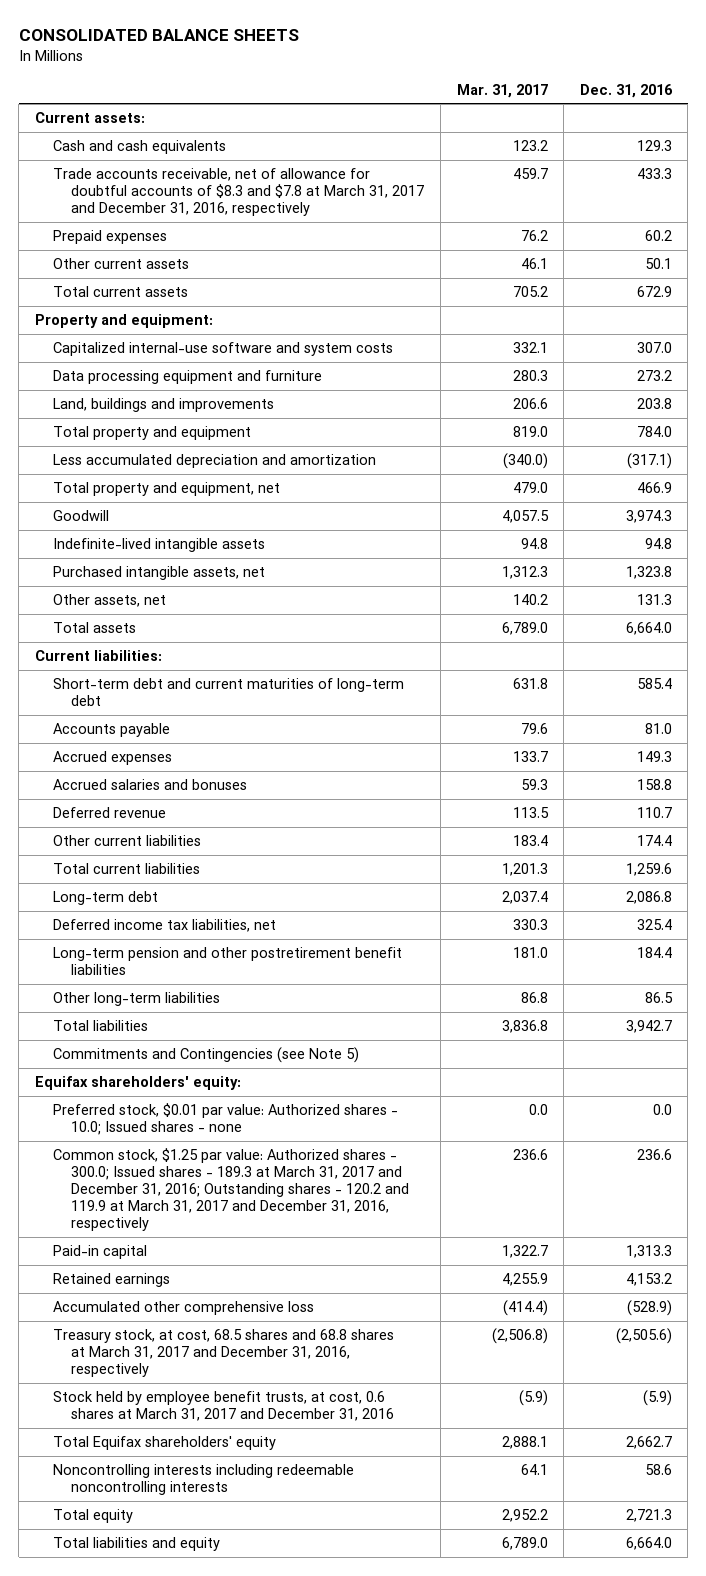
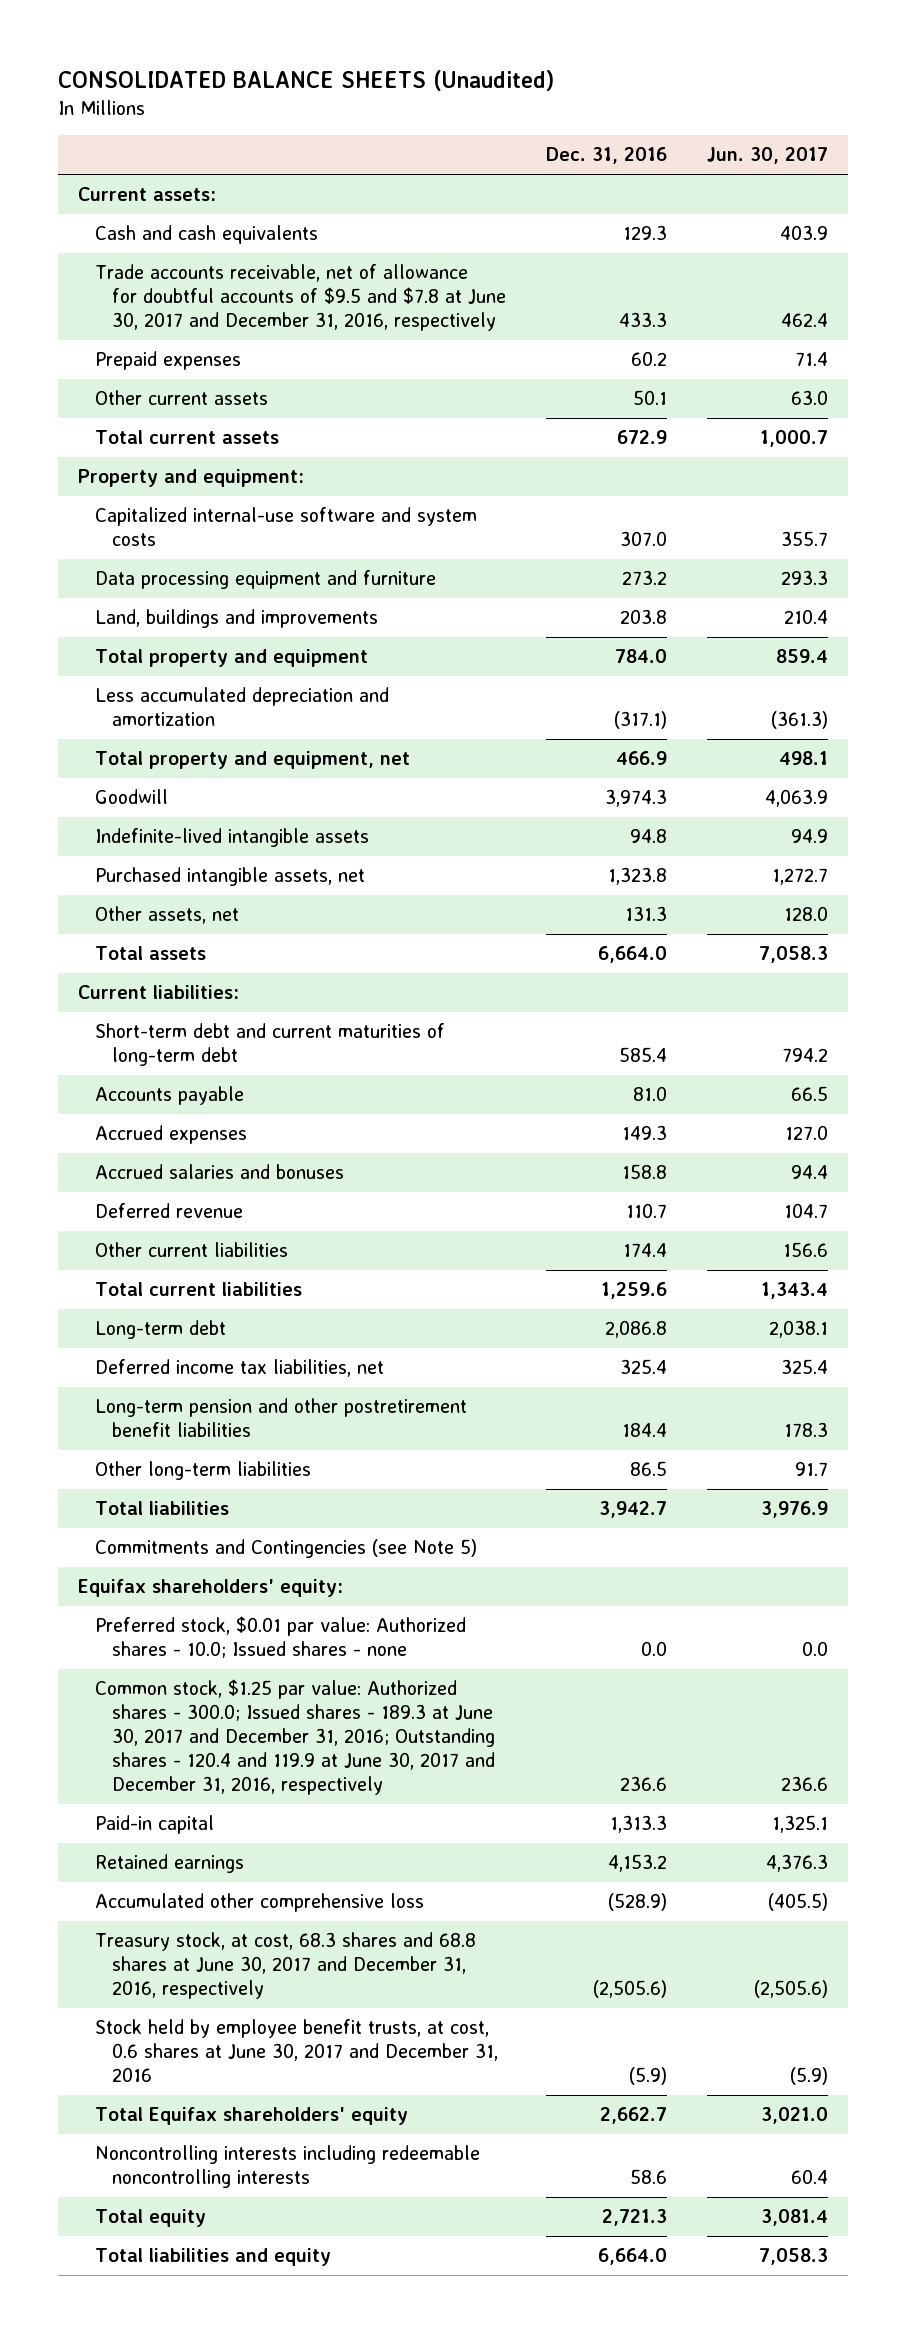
[18,29,299,42] CONSOLIDATED BALANCE SHEETS -> [57,70,554,92] CONSOLIDATED BALANCE SHEETS (Unaudited)
[456,83,548,98] Mar. 31, 2017 -> none
none -> [707,147,829,165] Jun. 30, 2017
[53,167,425,217] Trade accounts receivable, net of allowance for doubtful accounts of $8.3 and $7.8 at March 31, 2017 and December 31, 2016, respectively -> [95,264,507,332] Trade accounts receivable, net of allowance for doubtful accounts of $9.5 and $7.8 at June 30, 2017 and December 31, 2016, respectively
[53,1147,410,1232] Common stock, $1.25 par value: Authorized shares - 300.0; Issued shares - 189.3 at March 31, 2017 and December 31, 2016; Outstanding shares - 120.2 and 119.9 at March 31, 2017 and December 31, 2016, respectively -> [95,1679,496,1795] Common stock, $1.25 par value: Authorized shares - 300.0; Issued shares - 189.3 at June 30, 2017 and December 31, 2016; Outstanding shares - 120.4 and 119.9 at June 30, 2017 and December 31, 2016, respectively
[53,1328,395,1378] Treasury stock, at cost, 68.5 shares and 68.8 shares at March 31, 2017 and December 31, 2016, respectively -> [95,1932,477,2000] Treasury stock, at cost, 68.3 shares and 68.8 shares at June 30, 2017 and December 31, 2016, respectively
[53,1390,395,1422] Stock held by employee benefit trusts, at cost, 0.6 shares at March 31, 2017 and December 31, 2016 -> [95,2019,499,2083] Stock held by employee benefit trusts, at cost, 0.6 shares at June 30, 2017 and December 31, 2016

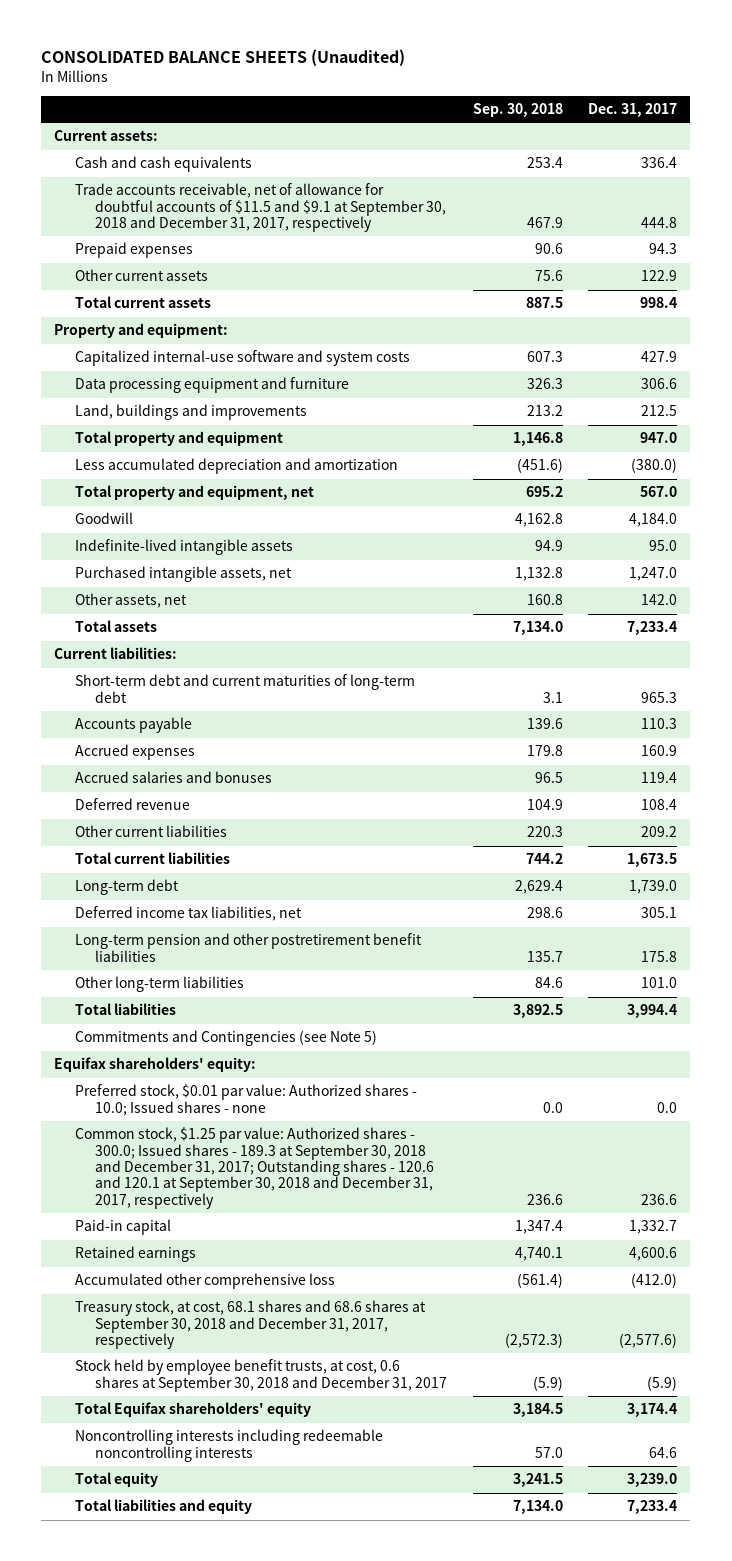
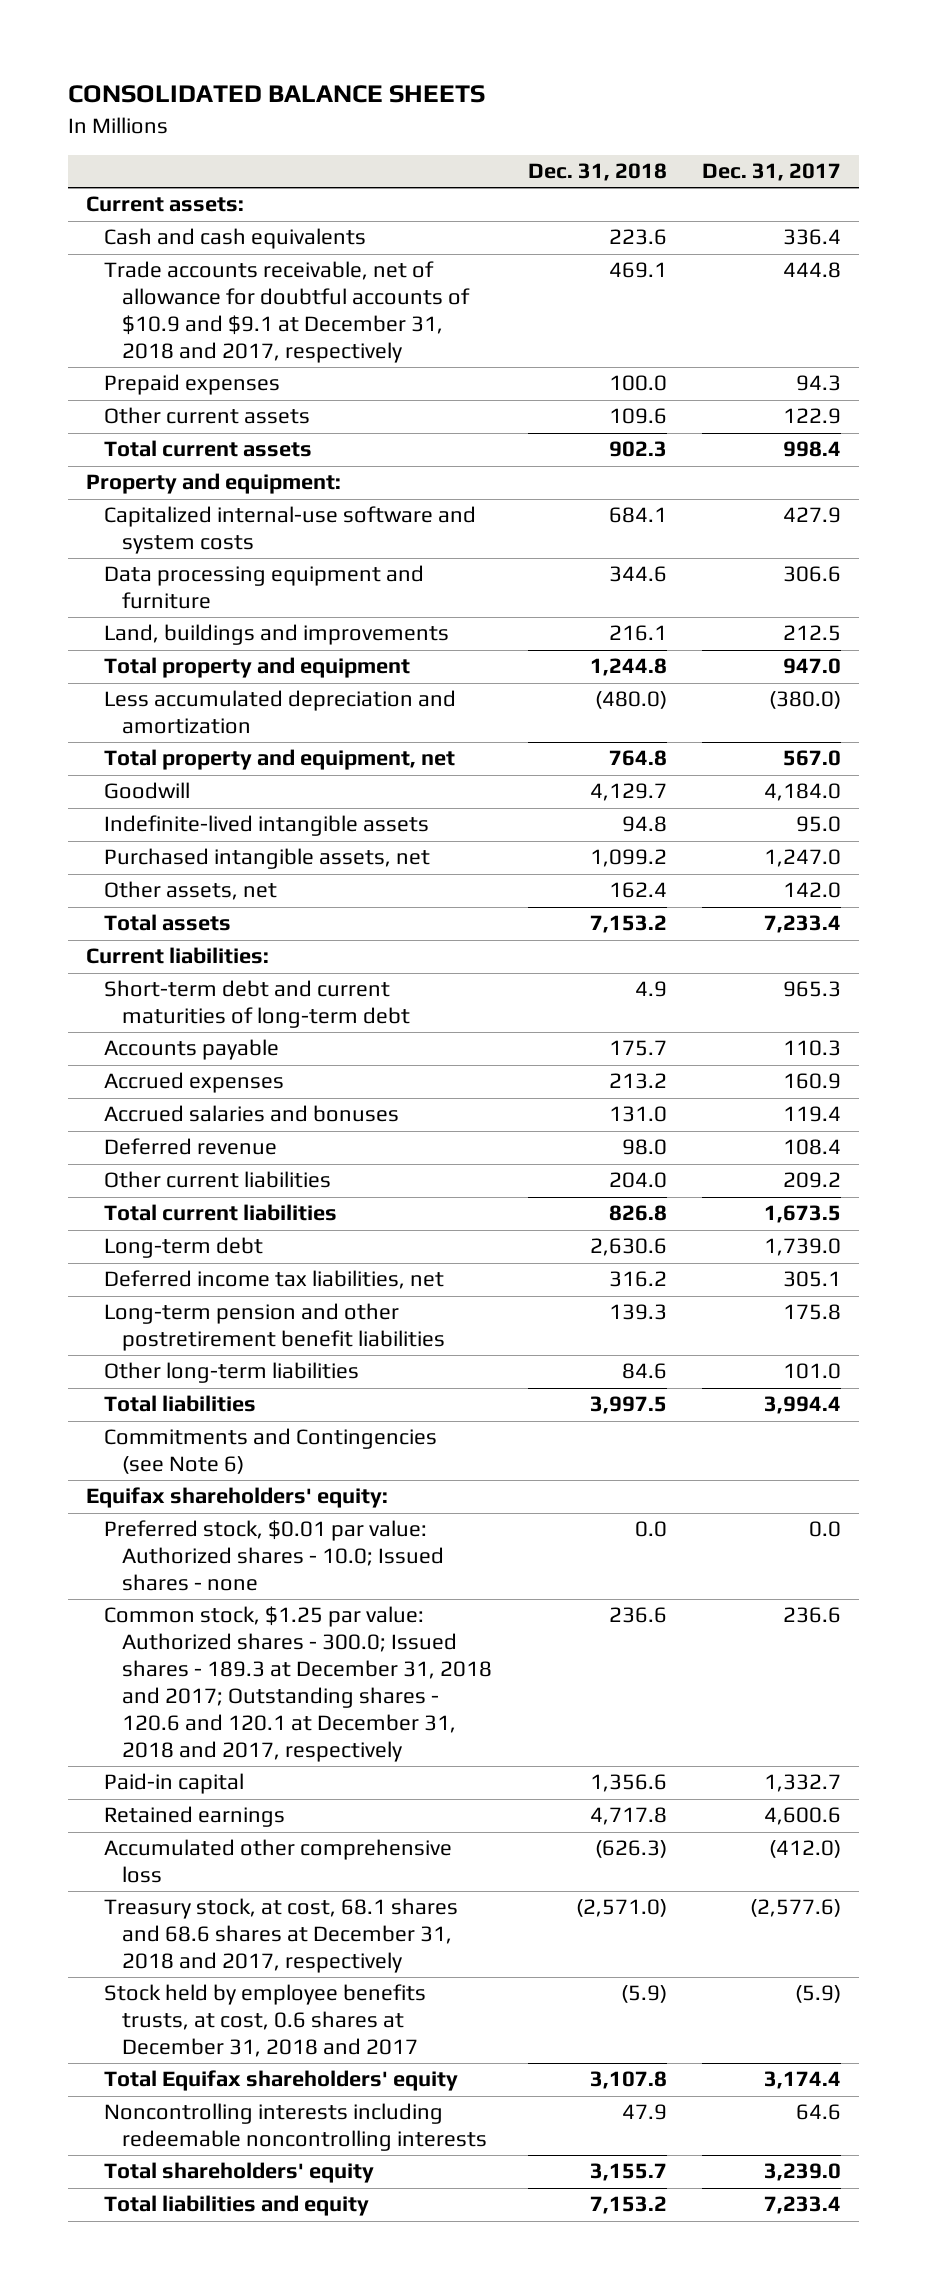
[41,48,406,66] CONSOLIDATED BALANCE SHEETS (Unaudited) -> [67,85,485,104] CONSOLIDATED BALANCE SHEETS
[472,102,563,117] Sep. 30, 2018 -> none
none -> [527,163,667,182] Dec. 31, 2018
[74,183,446,233] Trade accounts receivable, net of allowance for doubtful accounts of $11.5 and $9.1 at September 30, 2018 and December 31, 2017, respectively -> [104,261,471,364] Trade accounts receivable, net of allowance for doubtful accounts of $10.9 and $9.1 at December 31, 2018 and 2017, respectively
[74,1030,377,1047] Commitments and Contingencies (see Note 5) -> [104,1428,438,1475] Commitments and Contingencies (see Note 6)
[74,1127,434,1209] Common stock, $1.25 par value: Authorized shares - 300.0; Issued shares - 189.3 at September 30, 2018 and December 31, 2017; Outstanding shares - 120.6 and 120.1 at September 30, 2018 and December 31, 2017, respectively -> [104,1606,493,1762] Common stock, $1.25 par value: Authorized shares - 300.0; Issued shares - 189.3 at December 31, 2018 and 2017; Outstanding shares - 120.6 and 120.1 at December 31, 2018 and 2017, respectively
[74,1300,426,1350] Treasury stock, at cost, 68.1 shares and 68.6 shares at September 30, 2018 and December 31, 2017, respectively -> [104,1898,459,1974] Treasury stock, at cost, 68.1 shares and 68.6 shares at December 31, 2018 and 2017, respectively
[74,1359,447,1392] Stock held by employee benefit trusts, at cost, 0.6 shares at September 30, 2018 and December 31, 2017 -> [104,1984,427,2058] Stock held by employee benefits trusts, at cost, 0.6 shares at December 31, 2018 and 2017
[74,1472,158,1488] Total equity -> [104,2162,375,2184] Total shareholders' equity

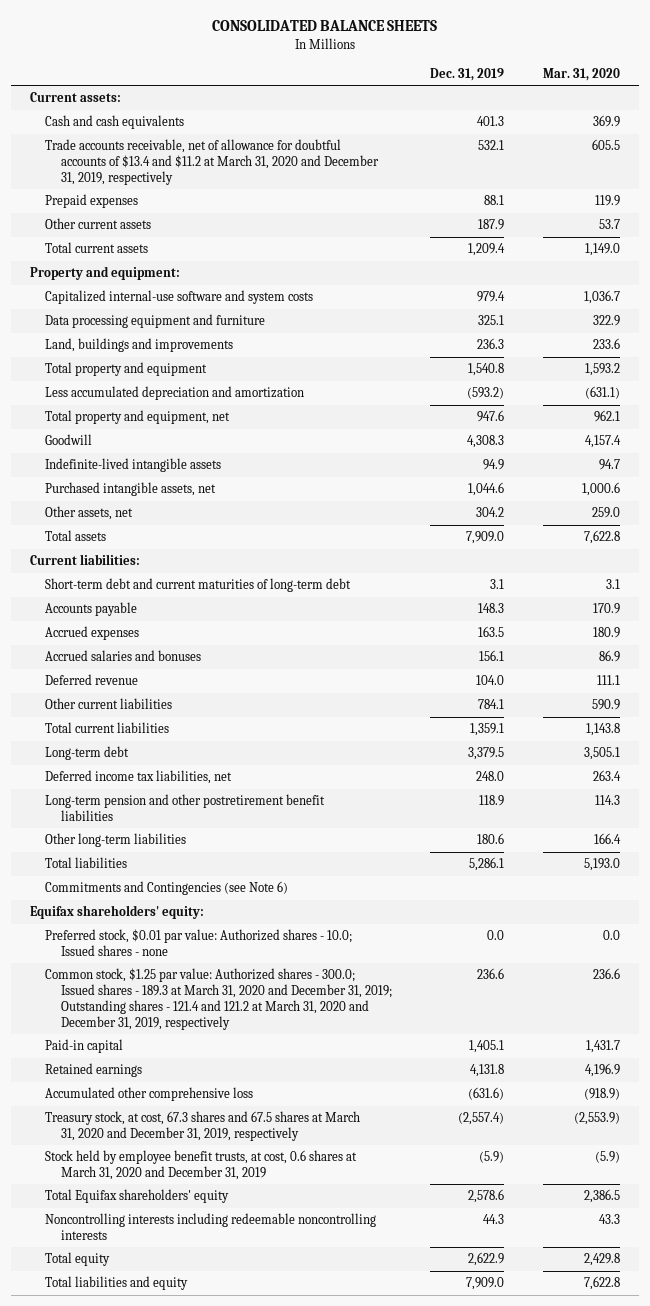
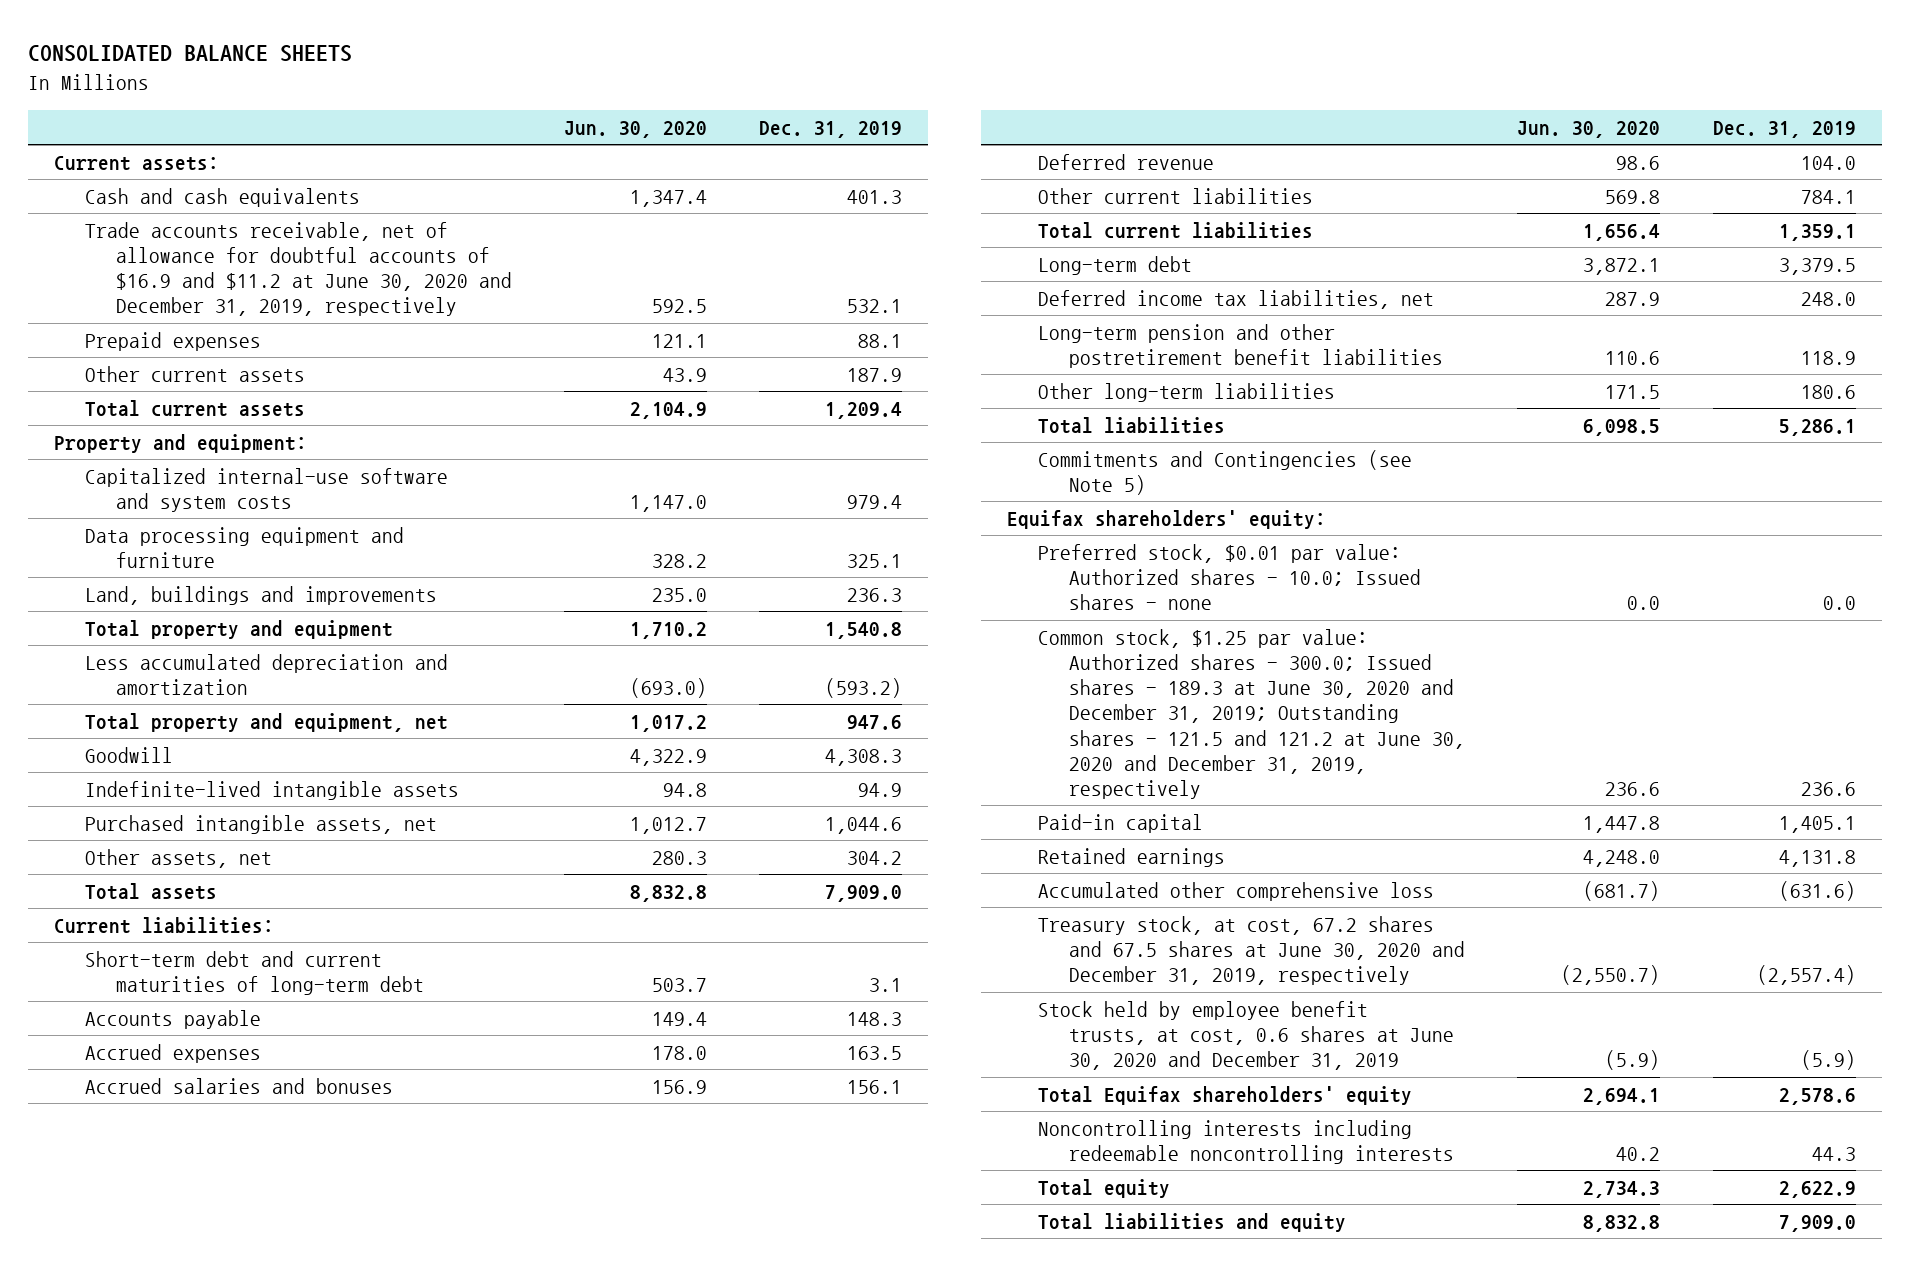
[542,68,620,82] Mar. 31, 2020 -> none
none -> [564,120,708,138] Jun. 30, 2020
[45,139,379,185] Trade accounts receivable, net of allowance for doubtful accounts of $13.4 and $11.2 at March 31, 2020 and December 31, 2019, respectively -> [84,221,513,317] Trade accounts receivable, net of allowance for doubtful accounts of $16.9 and $11.2 at June 30, 2020 and December 31, 2019, respectively
[45,881,289,896] Commitments and Contingencies (see Note 6) -> [1038,449,1413,496] Commitments and Contingencies (see Note 5)
[45,968,392,1030] Common stock, $1.25 par value: Authorized shares - 300.0; Issued shares - 189.3 at March 31, 2020 and December 31, 2019; Outstanding shares - 121.4 and 121.2 at March 31, 2020 and December 31, 2019, respectively -> [1038,628,1466,799] Common stock, $1.25 par value: Authorized shares - 300.0; Issued shares - 189.3 at June 30, 2020 and December 31, 2019; Outstanding shares - 121.5 and 121.2 at June 30, 2020 and December 31, 2019, respectively
[45,1111,361,1142] Treasury stock, at cost, 67.3 shares and 67.5 shares at March 31, 2020 and December 31, 2019, respectively -> [1038,915,1466,986] Treasury stock, at cost, 67.2 shares and 67.5 shares at June 30, 2020 and December 31, 2019, respectively
[45,1150,358,1181] Stock held by employee benefit trusts, at cost, 0.6 shares at March 31, 2020 and December 31, 2019 -> [1038,1000,1455,1071] Stock held by employee benefit trusts, at cost, 0.6 shares at June 30, 2020 and December 31, 2019

